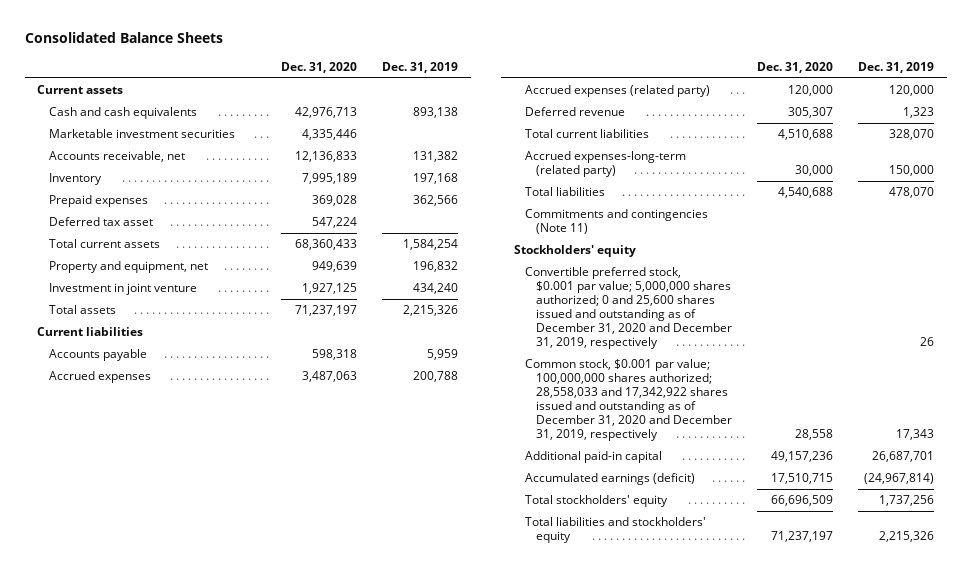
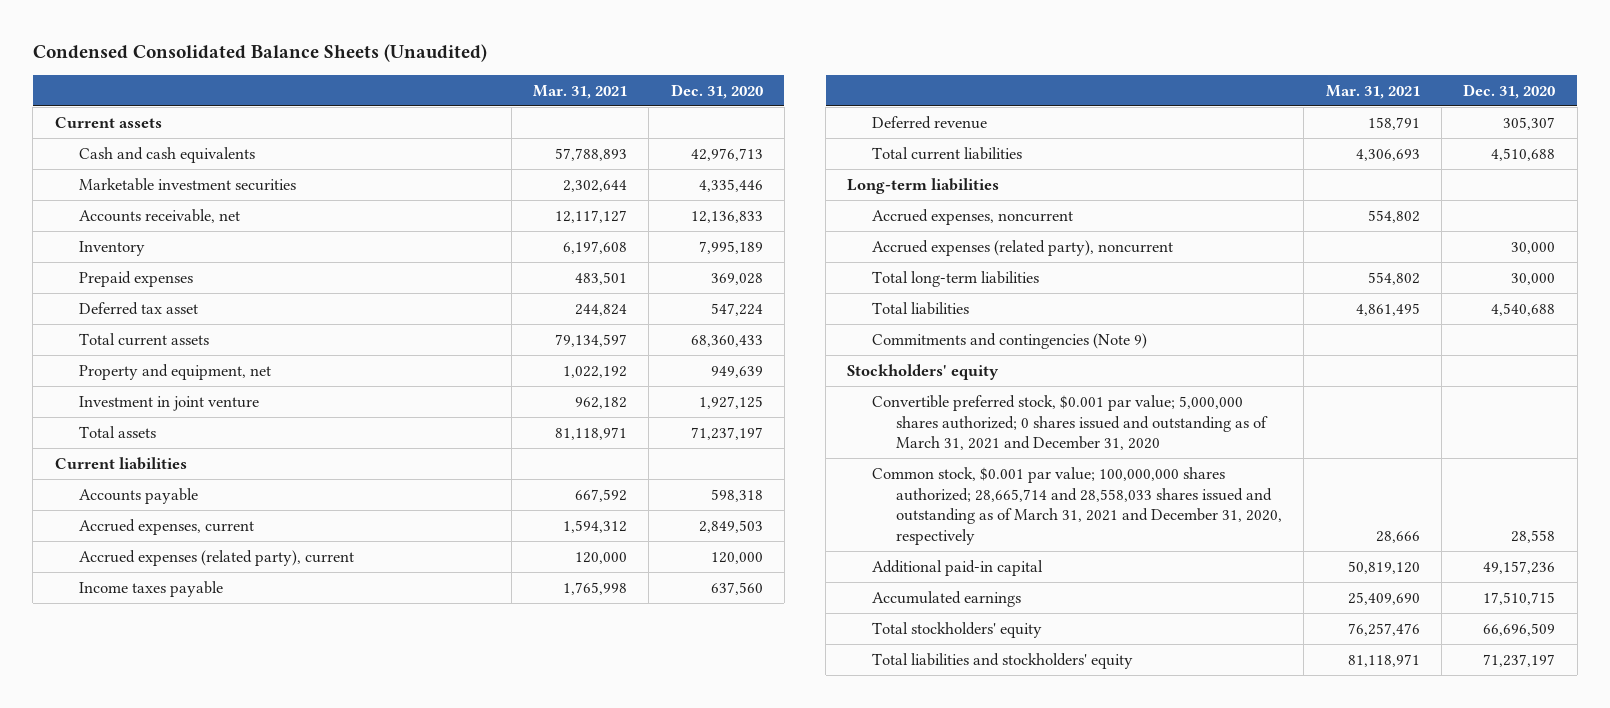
[24,32,223,44] Consolidated Balance Sheets -> [32,44,487,63] Condensed Consolidated Balance Sheets (Unaudited)
[382,62,459,74] Dec. 31, 2019 -> none
none -> [532,84,627,99] Mar. 31, 2021
[48,371,151,384] Accrued expenses -> [78,518,254,535] Accrued expenses, current
[302,371,358,383] 3,487,063 -> [698,519,763,533] 2,849,503
[524,85,710,98] Accrued expenses (related party) -> [78,549,354,566] Accrued expenses (related party), current
none -> [78,580,223,597] Income taxes payable
none -> [847,177,1000,194] Long-term liabilities
none -> [871,208,1073,225] Accrued expenses, noncurrent
[524,151,686,178] Accrued expenses-long-term (related party) -> [871,239,1173,256] Accrued expenses (related party), noncurrent
none -> [871,270,1039,287] Total long-term liabilities
[524,209,708,235] Commitments and contingencies (Note 11) -> [871,332,1147,349] Commitments and contingencies (Note 9)
[524,267,733,350] Convertible preferred stock, $0.001 par value; 5,000,000 shares authorized; 0 and 25,600 shares issued and outstanding as of December 31, 2020 and December 31, 2019, respectively -> [871,394,1269,451] Convertible preferred stock, $0.001 par value; 5,000,000 shares authorized; 0 shares issued and outstanding as of March 31, 2021 and December 31, 2020
[524,359,733,442] Common stock, $0.001 par value; 100,000,000 shares authorized; 28,558,033 and 17,342,922 shares issued and outstanding as of December 31, 2020 and December 31, 2019, respectively -> [871,466,1283,546] Common stock, $0.001 par value; 100,000,000 shares authorized; 28,665,714 and 28,558,033 shares issued and outstanding as of March 31, 2021 and December 31, 2020, respectively
[524,473,695,486] Accumulated earnings (deficit) -> [871,590,1021,607] Accumulated earnings

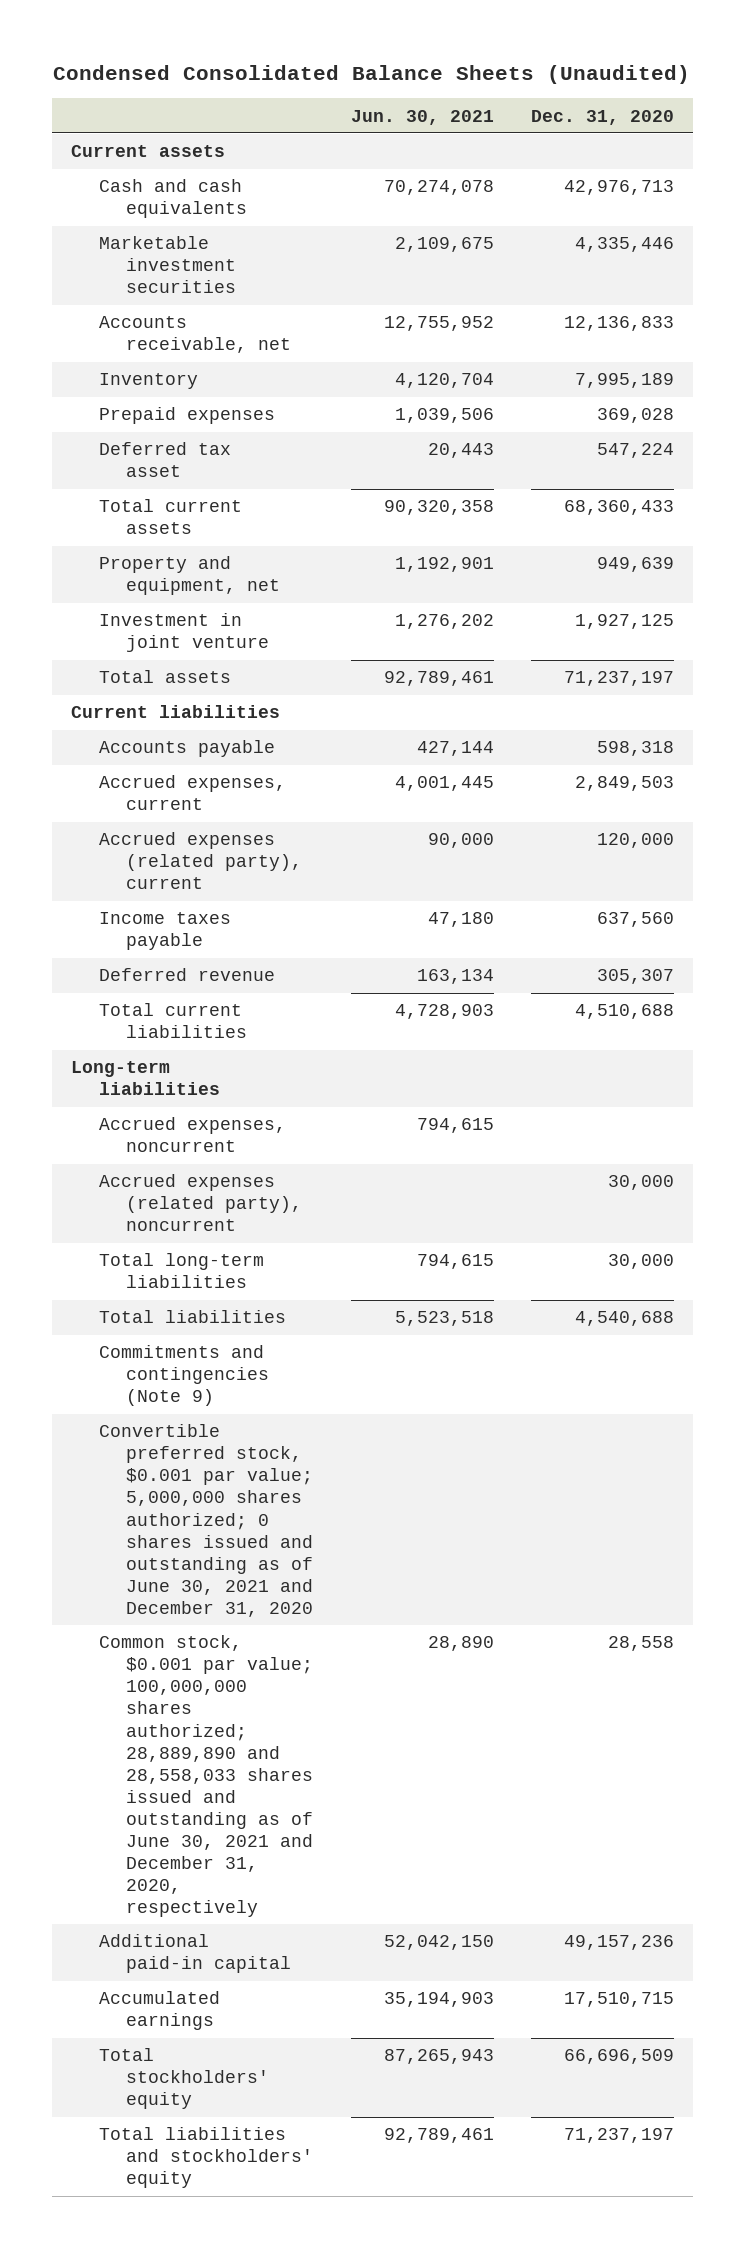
[532,84,627,99] Mar. 31, 2021 -> none
none -> [350,109,494,125] Jun. 30, 2021
[847,363,1000,380] Stockholders' equity -> none
[871,394,1269,451] Convertible preferred stock, $0.001 par value; 5,000,000 shares authorized; 0 shares issued and outstanding as of March 31, 2021 and December 31, 2020 -> [98,1424,314,1617] Convertible preferred stock, $0.001 par value; 5,000,000 shares authorized; 0 shares issued and outstanding as of June 30, 2021 and December 31, 2020
[871,466,1283,546] Common stock, $0.001 par value; 100,000,000 shares authorized; 28,665,714 and 28,558,033 shares issued and outstanding as of March 31, 2021 and December 31, 2020, respectively -> [98,1635,314,1917] Common stock, $0.001 par value; 100,000,000 shares authorized; 28,889,890 and 28,558,033 shares issued and outstanding as of June 30, 2021 and December 31, 2020, respectively

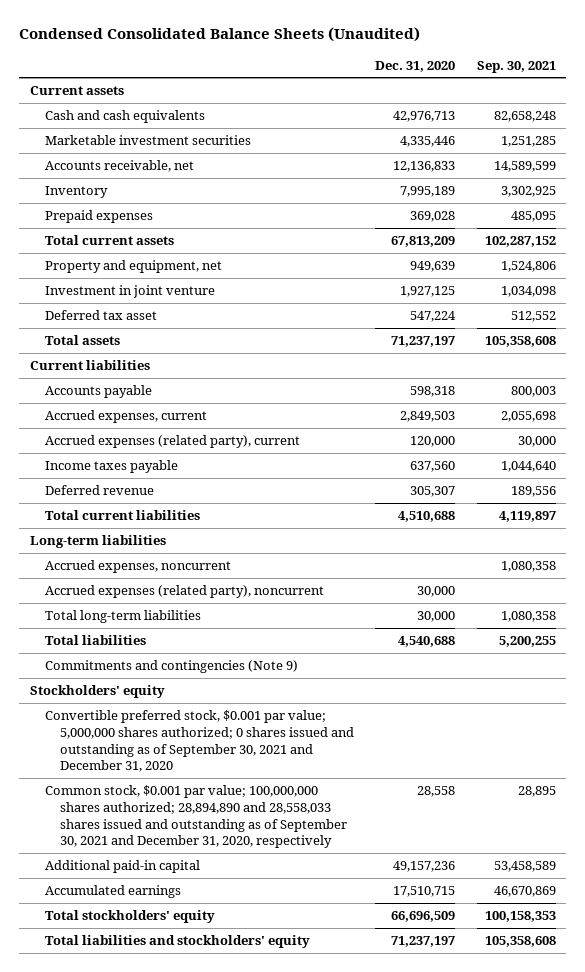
[350,109,494,125] Jun. 30, 2021 -> none
none -> [476,60,556,73] Sep. 30, 2021
[564,500,675,516] 68,360,433 -> [391,236,456,248] 67,813,209
[98,442,231,478] Deferred tax asset -> [44,310,157,321] Deferred tax asset
none -> [29,685,165,699] Stockholders' equity
[98,1424,314,1617] Convertible preferred stock, $0.001 par value; 5,000,000 shares authorized; 0 shares issued and outstanding as of June 30, 2021 and December 31, 2020 -> [44,710,355,773] Convertible preferred stock, $0.001 par value; 5,000,000 shares authorized; 0 shares issued and outstanding as of September 30, 2021 and December 31, 2020
[98,1635,314,1917] Common stock, $0.001 par value; 100,000,000 shares authorized; 28,889,890 and 28,558,033 shares issued and outstanding as of June 30, 2021 and December 31, 2020, respectively -> [44,785,348,849] Common stock, $0.001 par value; 100,000,000 shares authorized; 28,894,890 and 28,558,033 shares issued and outstanding as of September 30, 2021 and December 31, 2020, respectively

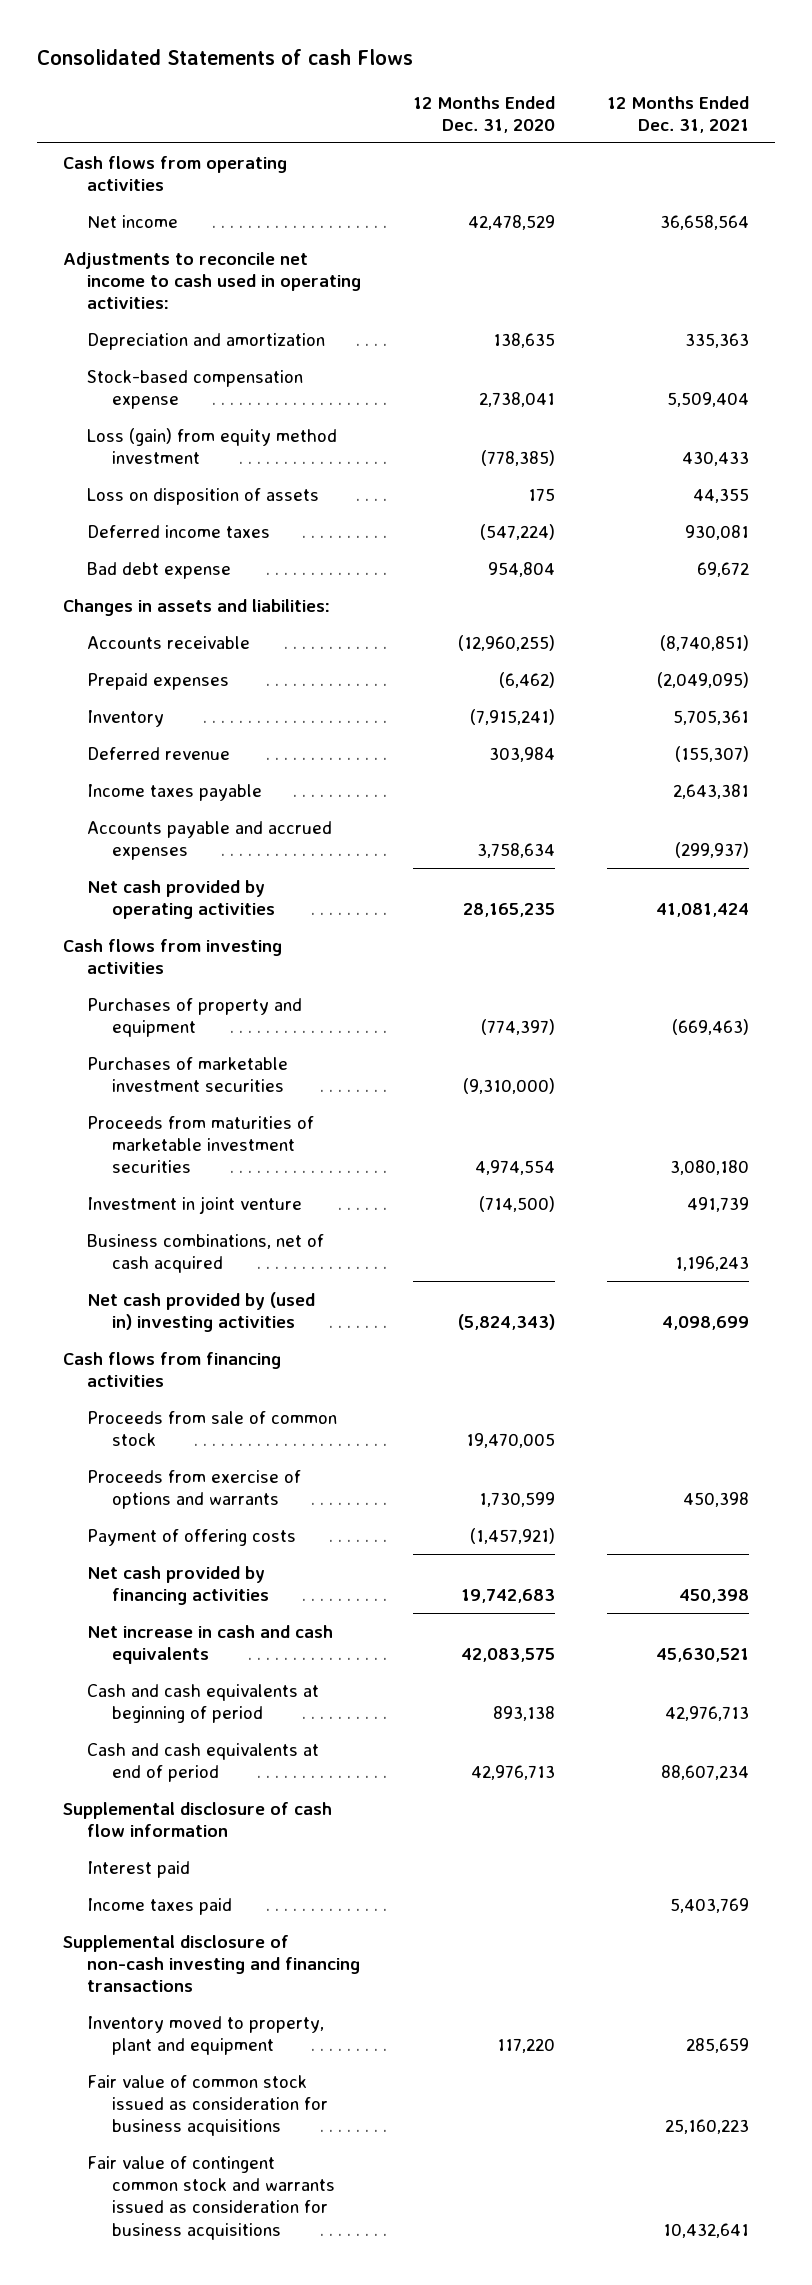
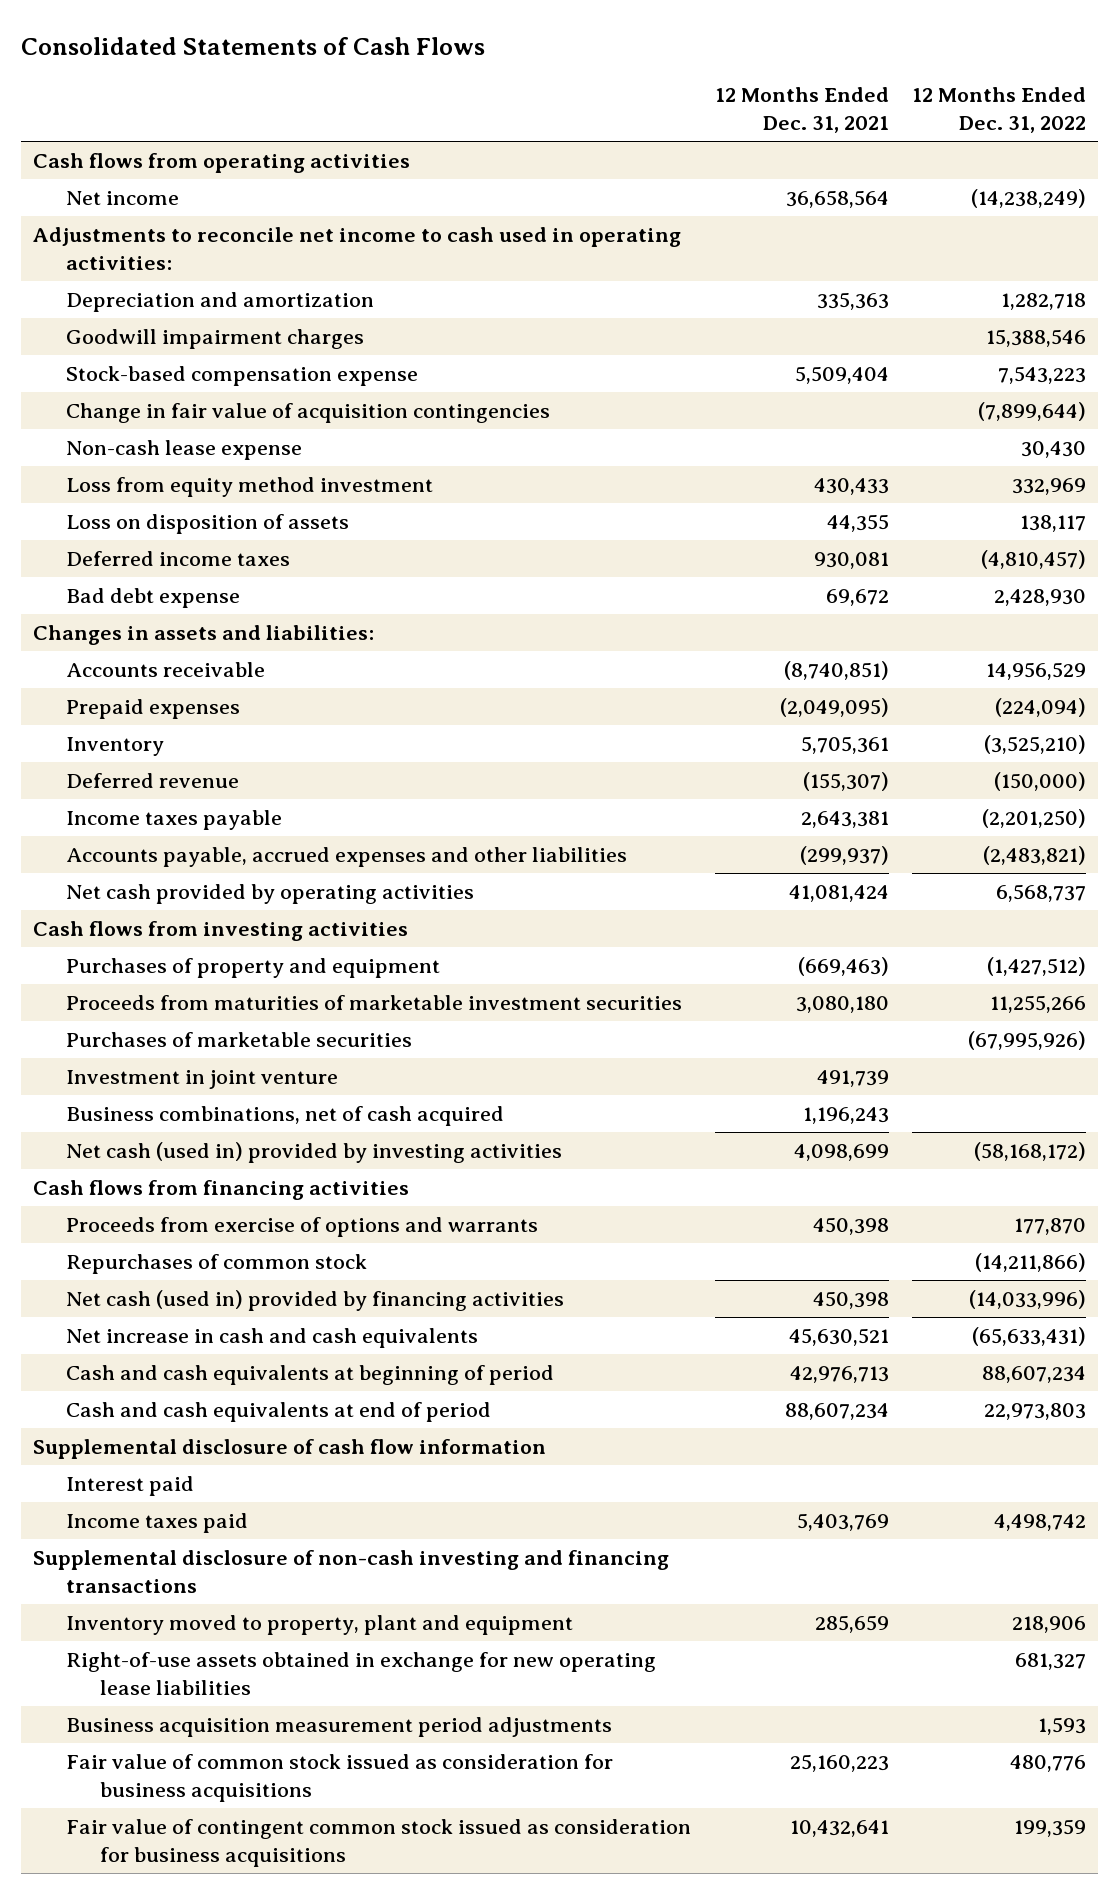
[36,49,413,66] Consolidated Statements of cash Flows -> [21,36,486,55] Consolidated Statements of Cash Flows
[413,95,556,133] 12 Months Ended Dec. 31, 2020 -> none
none -> [912,87,1087,134] 12 Months Ended Dec. 31, 2022
none -> [66,329,365,350] Goodwill impairment charges
none -> [66,403,551,424] Change in fair value of acquisition contingencies
none -> [66,440,303,461] Non-cash lease expense
[87,427,338,464] Loss (gain) from equity method investment -> [66,477,434,498] Loss from equity method investment
[87,820,333,860] Accounts payable and accrued expenses -> [66,847,628,868] Accounts payable, accrued expenses and other liabilities
[87,1056,289,1092] Purchases of marketable investment securities -> none
none -> [66,1032,413,1048] Purchases of marketable securities
[87,1291,316,1332] Net cash provided by (used in) investing activities -> [66,1142,563,1164] Net cash (used in) provided by investing activities
[87,1410,338,1446] Proceeds from sale of common stock -> none
[87,1528,297,1546] Payment of offering costs -> none
none -> [66,1254,368,1275] Repurchases of common stock
[87,1565,269,1605] Net cash provided by financing activities -> [66,1290,565,1312] Net cash (used in) provided by financing activities
none -> [66,1652,657,1695] Right-of-use assets obtained in exchange for new operating lease liabilities
none -> [66,1717,613,1738] Business acquisition measurement period adjustments
[87,2155,335,2240] Fair value of contingent common stock and warrants issued as consideration for business acquisitions -> [66,1819,692,1867] Fair value of contingent common stock issued as consideration for business acquisitions

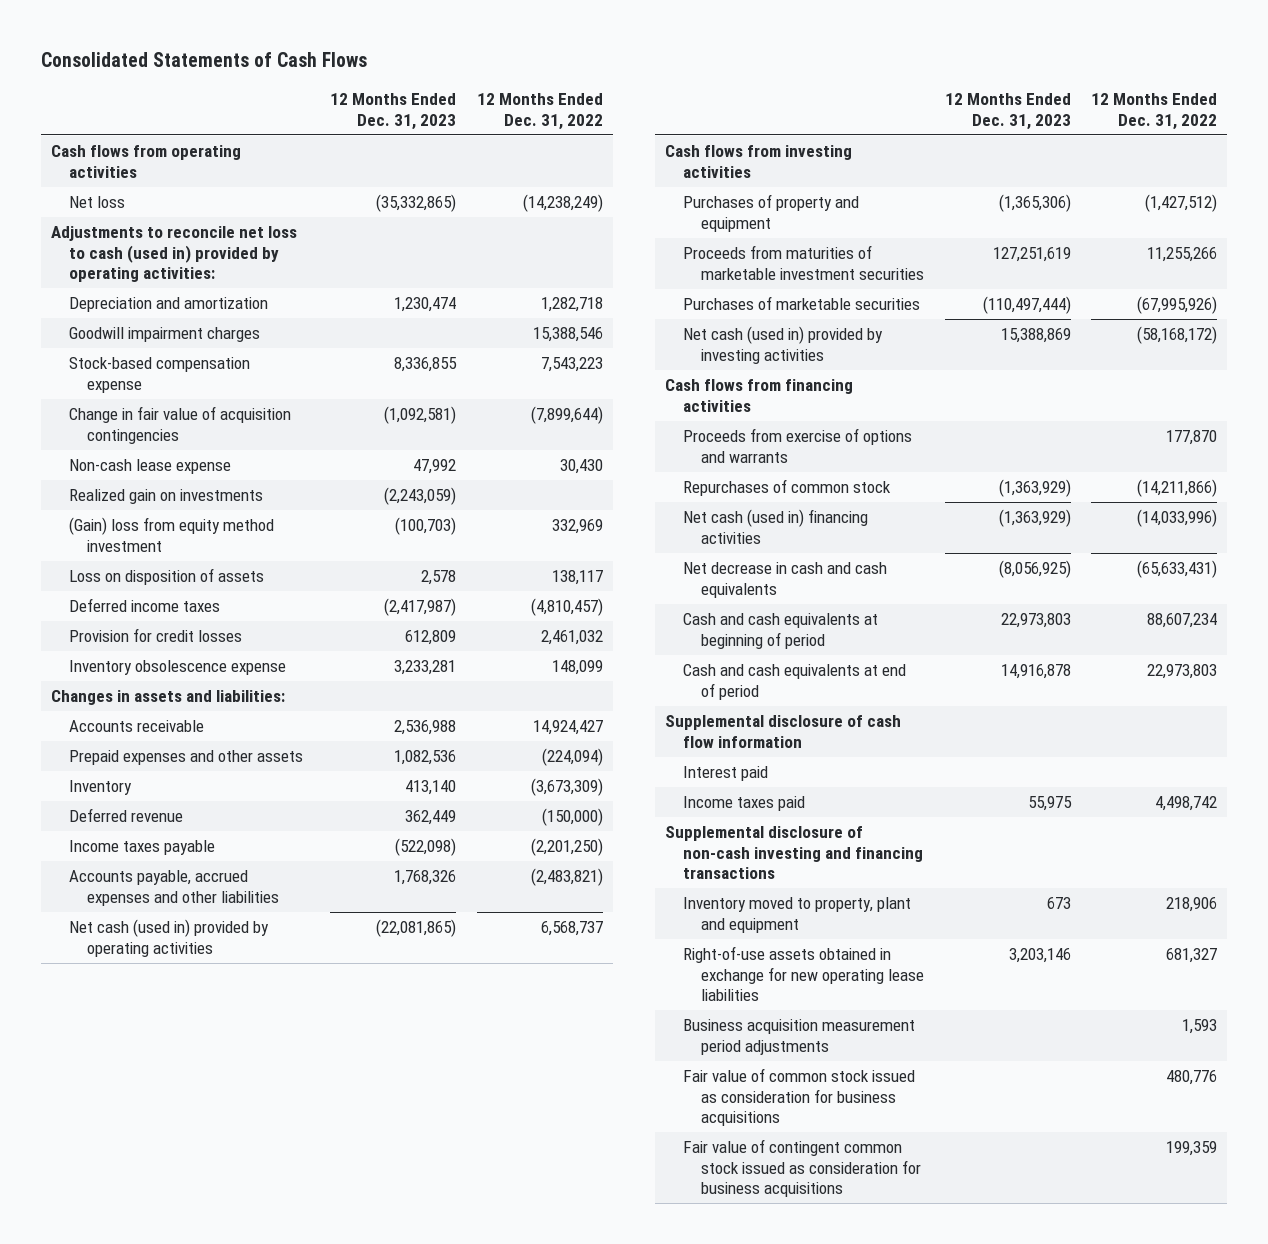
[714,87,889,134] 12 Months Ended Dec. 31, 2021 -> none
none -> [330,93,457,130] 12 Months Ended Dec. 31, 2023
[66,191,180,206] Net income -> [69,196,126,209] Net loss
[32,227,681,270] Adjustments to reconcile net income to cash used in operating activities: -> [50,226,297,283] Adjustments to reconcile net loss to cash (used in) provided by operating activities:
none -> [69,489,264,505] Realized gain on investments
[66,477,434,498] Loss from equity method investment -> [69,517,275,552] (Gain) loss from equity method investment
[66,588,241,609] Bad debt expense -> none
none -> [69,628,243,643] Provision for credit losses
none -> [69,660,287,676] Inventory obsolescence expense
[986,662,1087,681] 14,956,529 -> [532,720,603,736] 14,924,427
[66,699,241,720] Prepaid expenses -> [69,750,304,766] Prepaid expenses and other assets
[984,735,1087,755] (3,525,210) -> [530,778,603,797] (3,673,309)
[66,884,475,905] Net cash provided by operating activities -> [69,919,270,957] Net cash (used in) provided by operating activities
[66,1070,339,1090] Investment in joint venture -> none
[66,1106,505,1127] Business combinations, net of cash acquired -> none
[66,1290,565,1312] Net cash (used in) provided by financing activities -> [683,509,869,544] Net cash (used in) financing activities
[66,1328,479,1349] Net increase in cash and cash equivalents -> [683,562,888,598] Net decrease in cash and cash equivalents

